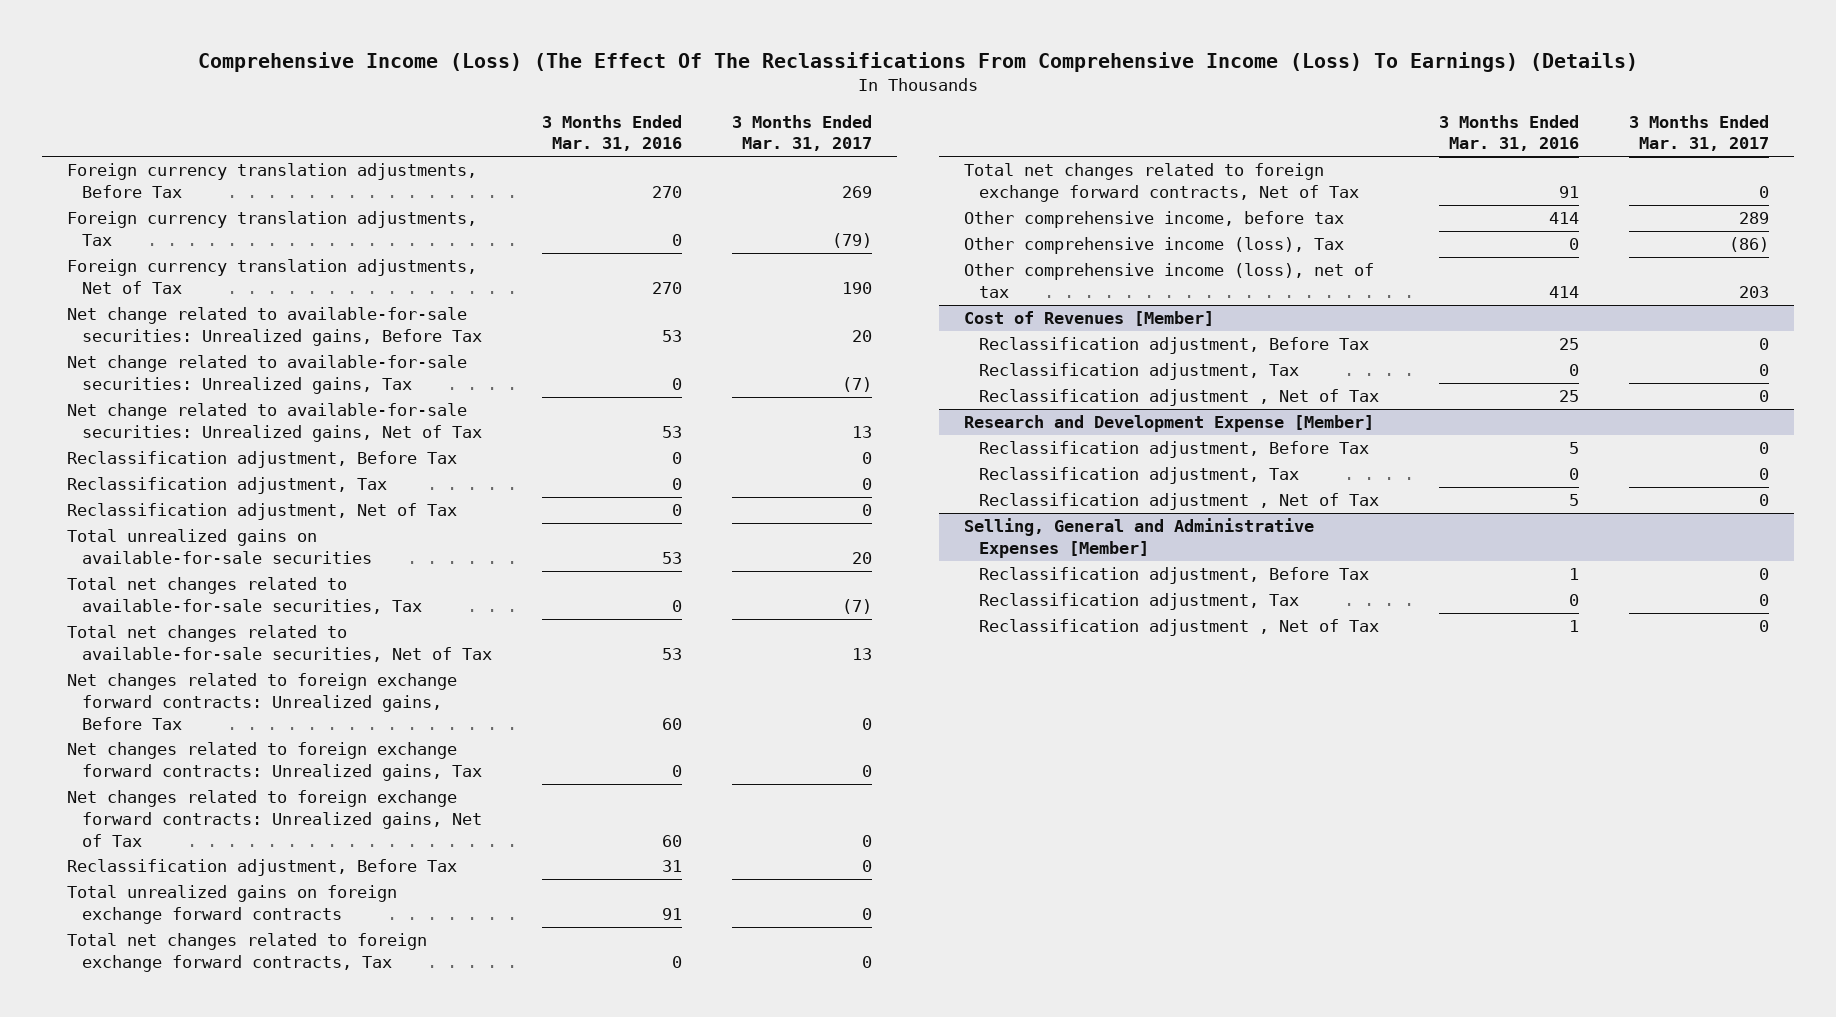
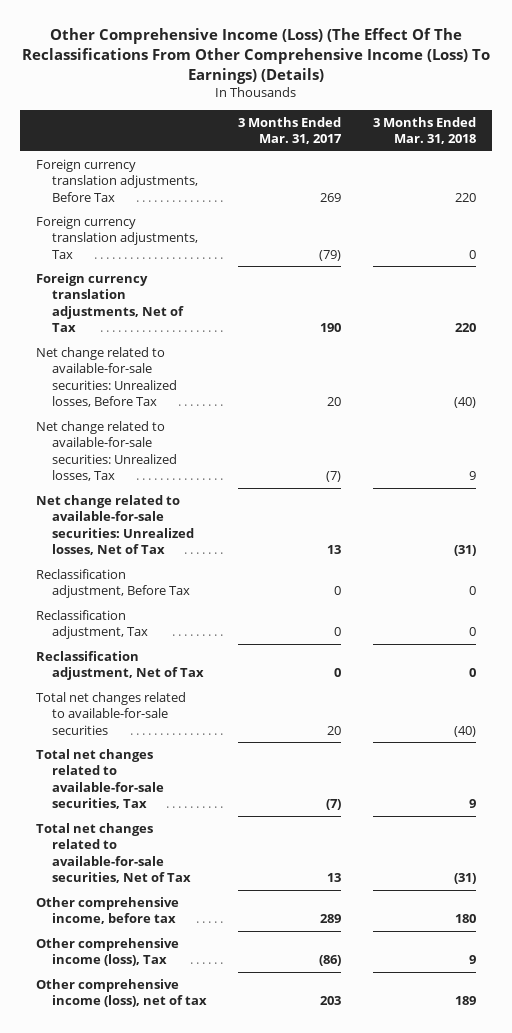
[197,52,1638,73] Comprehensive Income (Loss) (The Effect Of The Reclassifications From Comprehensive Income (Loss) To Earnings) (Details) -> [22,27,491,84] Other Comprehensive Income (Loss) (The Effect Of The Reclassifications From Other Comprehensive Income (Loss) To Earnings) (Details)
[541,114,682,152] 3 Months Ended Mar. 31, 2016 -> none
none -> [373,116,477,145] 3 Months Ended Mar. 31, 2018
[66,307,482,346] Net change related to available-for-sale securities: Unrealized gains, Before Tax -> [35,346,177,408] Net change related to available-for-sale securities: Unrealized losses, Before Tax
[66,355,467,394] Net change related to available-for-sale securities: Unrealized gains, Tax -> [35,420,177,482] Net change related to available-for-sale securities: Unrealized losses, Tax
[66,403,482,442] Net change related to available-for-sale securities: Unrealized gains, Net of Tax -> [35,494,194,556] Net change related to available-for-sale securities: Unrealized losses, Net of Tax
[66,529,372,564] Total unrealized gains on available-for-sale securities -> [35,691,186,735] Total net changes related to available-for-sale securities
[66,673,457,730] Net changes related to foreign exchange forward contracts: Unrealized gains, Before Tax -> none
[66,742,482,781] Net changes related to foreign exchange forward contracts: Unrealized gains, Tax -> none
[66,790,482,847] Net changes related to foreign exchange forward contracts: Unrealized gains, Net of Tax -> none
[66,859,457,877] Reclassification adjustment, Before Tax -> none
[66,885,397,924] Total unrealized gains on foreign exchange forward contracts -> none
[66,933,427,972] Total net changes related to foreign exchange forward contracts, Tax -> none
[964,163,1359,202] Total net changes related to foreign exchange forward contracts, Net of Tax -> none
[964,311,1215,327] Cost of Revenues [Member] -> none
[978,337,1369,355] Reclassification adjustment, Before Tax -> none
[978,363,1299,381] Reclassification adjustment, Tax -> none
[978,389,1379,407] Reclassification adjustment , Net of Tax -> none
[964,415,1375,433] Research and Development Expense [Member] -> none
[978,441,1369,459] Reclassification adjustment, Before Tax -> none
[978,467,1299,485] Reclassification adjustment, Tax -> none
[978,493,1379,511] Reclassification adjustment , Net of Tax -> none
[964,518,1315,558] Selling, General and Administrative Expenses [Member] -> none
[978,567,1369,585] Reclassification adjustment, Before Tax -> none
[978,593,1299,611] Reclassification adjustment, Tax -> none
[978,619,1379,637] Reclassification adjustment , Net of Tax -> none

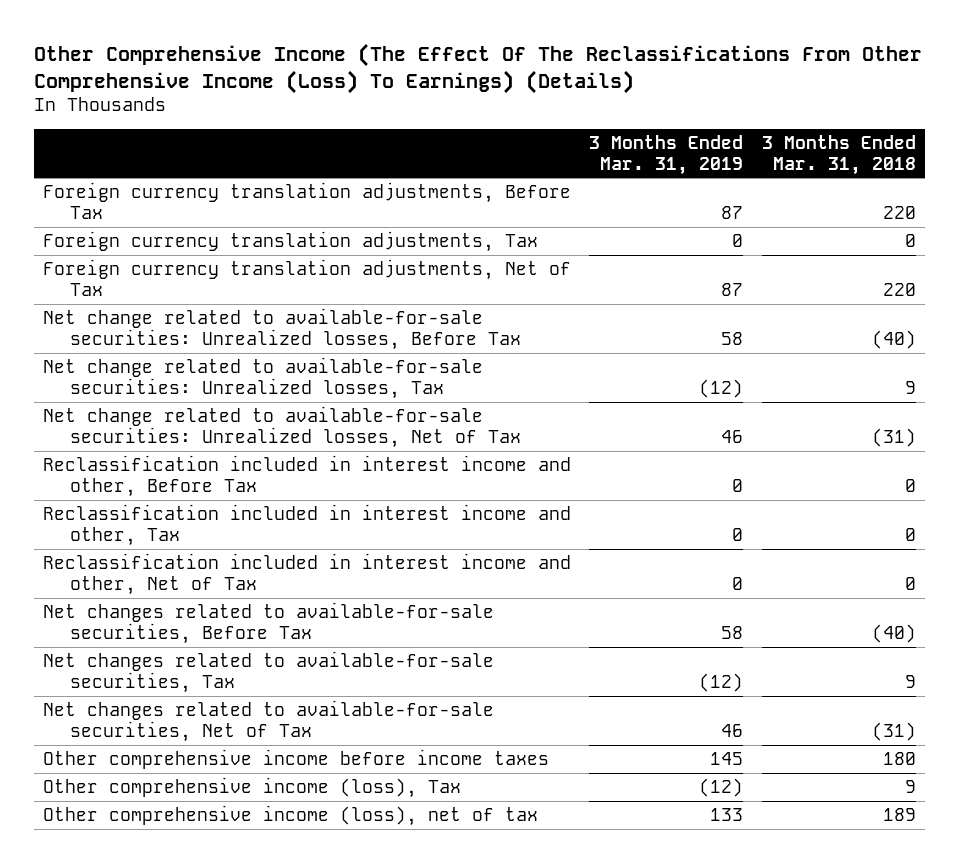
[22,27,491,84] Other Comprehensive Income (Loss) (The Effect Of The Reclassifications From Other Comprehensive Income (Loss) To Earnings) (Details) -> [33,42,922,94] Other Comprehensive Income (The Effect Of The Reclassifications From Other Comprehensive Income (Loss) To Earnings) (Details)
[238,116,343,145] 3 Months Ended Mar. 31, 2017 -> none
none -> [589,134,744,175] 3 Months Ended Mar. 31, 2019
[35,568,190,599] Reclassification adjustment, Before Tax -> [42,455,571,497] Reclassification included in interest income and other, Before Tax
[35,609,148,640] Reclassification adjustment, Tax -> [42,504,571,546] Reclassification included in interest income and other, Tax
[35,650,204,681] Reclassification adjustment, Net of Tax -> [42,553,571,595] Reclassification included in interest income and other, Net of Tax
[35,691,186,735] Total net changes related to available-for-sale securities -> [42,602,494,644] Net changes related to available-for-sale securities, Before Tax
[35,748,164,810] Total net changes related to available-for-sale securities, Tax -> [42,651,494,693] Net changes related to available-for-sale securities, Tax
[35,822,191,884] Total net changes related to available-for-sale securities, Net of Tax -> [42,700,494,742] Net changes related to available-for-sale securities, Net of Tax
[35,896,179,925] Other comprehensive income, before tax -> [42,749,549,770] Other comprehensive income before income taxes

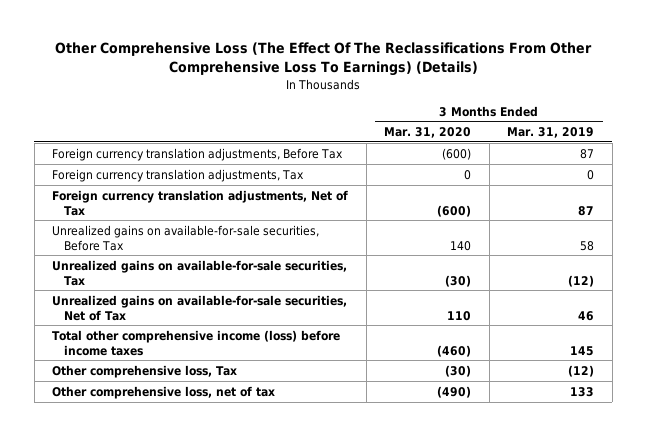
[33,42,922,94] Other Comprehensive Income (The Effect Of The Reclassifications From Other Comprehensive Income (Loss) To Earnings) (Details) -> [55,42,593,77] Other Comprehensive Loss (The Effect Of The Reclassifications From Other Comprehensive Loss To Earnings) (Details)
[761,134,916,175] 3 Months Ended Mar. 31, 2018 -> none
none -> [384,127,472,139] Mar. 31, 2020
[42,308,521,350] Net change related to available-for-sale securities: Unrealized losses, Before Tax -> none
[42,357,483,399] Net change related to available-for-sale securities: Unrealized losses, Tax -> none
[42,406,521,448] Net change related to available-for-sale securities: Unrealized losses, Net of Tax -> none
[42,455,571,497] Reclassification included in interest income and other, Before Tax -> none
[42,504,571,546] Reclassification included in interest income and other, Tax -> none
[42,553,571,595] Reclassification included in interest income and other, Net of Tax -> none
[42,602,494,644] Net changes related to available-for-sale securities, Before Tax -> [52,224,320,251] Unrealized gains on available-for-sale securities, Before Tax
[42,651,494,693] Net changes related to available-for-sale securities, Tax -> [52,259,348,286] Unrealized gains on available-for-sale securities, Tax
[42,700,494,742] Net changes related to available-for-sale securities, Net of Tax -> [52,294,348,321] Unrealized gains on available-for-sale securities, Net of Tax
[42,749,549,770] Other comprehensive income before income taxes -> [52,329,341,356] Total other comprehensive income (loss) before income taxes
[42,777,461,799] Other comprehensive income (loss), Tax -> [52,364,238,378] Other comprehensive loss, Tax
[42,805,538,827] Other comprehensive income (loss), net of tax -> [52,385,276,399] Other comprehensive loss, net of tax

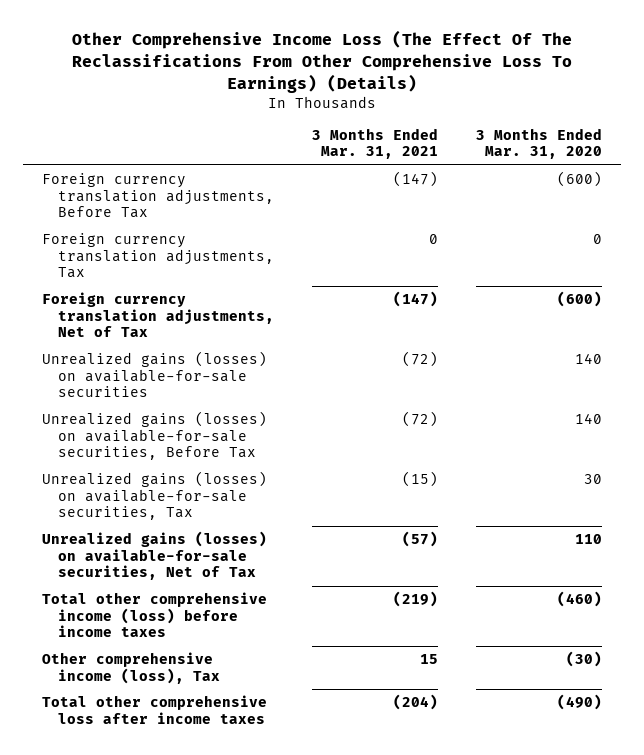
[55,42,593,77] Other Comprehensive Loss (The Effect Of The Reclassifications From Other Comprehensive Loss To Earnings) (Details) -> [71,30,572,93] Other Comprehensive Income Loss (The Effect Of The Reclassifications From Other Comprehensive Loss To Earnings) (Details)
[507,127,595,139] Mar. 31, 2019 -> none
none -> [311,127,438,160] 3 Months Ended Mar. 31, 2021
none -> [42,351,268,398] Unrealized gains (losses) on available-for-sale securities
[52,224,320,251] Unrealized gains on available-for-sale securities, Before Tax -> [42,411,268,461] Unrealized gains (losses) on available-for-sale securities, Before Tax
[52,259,348,286] Unrealized gains on available-for-sale securities, Tax -> [42,471,268,521] Unrealized gains (losses) on available-for-sale securities, Tax
[445,274,472,287] (30) -> [583,474,602,485] 30
[52,294,348,321] Unrealized gains on available-for-sale securities, Net of Tax -> [42,531,268,581] Unrealized gains (losses) on available-for-sale securities, Net of Tax
[52,364,238,378] Other comprehensive loss, Tax -> [42,652,221,684] Other comprehensive income (loss), Tax
[52,385,276,399] Other comprehensive loss, net of tax -> [42,695,268,724] Total other comprehensive loss after income taxes

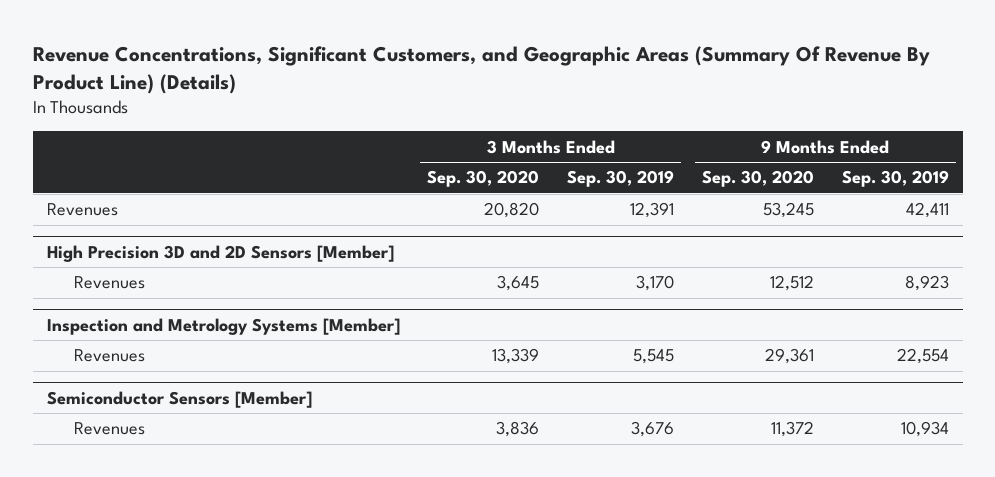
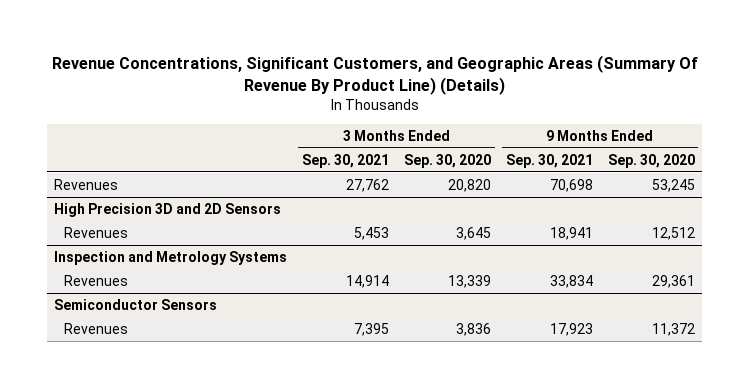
[567,170,675,188] Sep. 30, 2019 -> none
[841,170,949,188] Sep. 30, 2019 -> none
none -> [302,153,390,168] Sep. 30, 2021
none -> [505,153,593,168] Sep. 30, 2021
[46,244,394,262] High Precision 3D and 2D Sensors [Member] -> [54,202,282,217] High Precision 3D and 2D Sensors
[46,317,400,335] Inspection and Metrology Systems [Member] -> [54,250,288,265] Inspection and Metrology Systems
[46,390,312,408] Semiconductor Sensors [Member] -> [54,298,218,310] Semiconductor Sensors

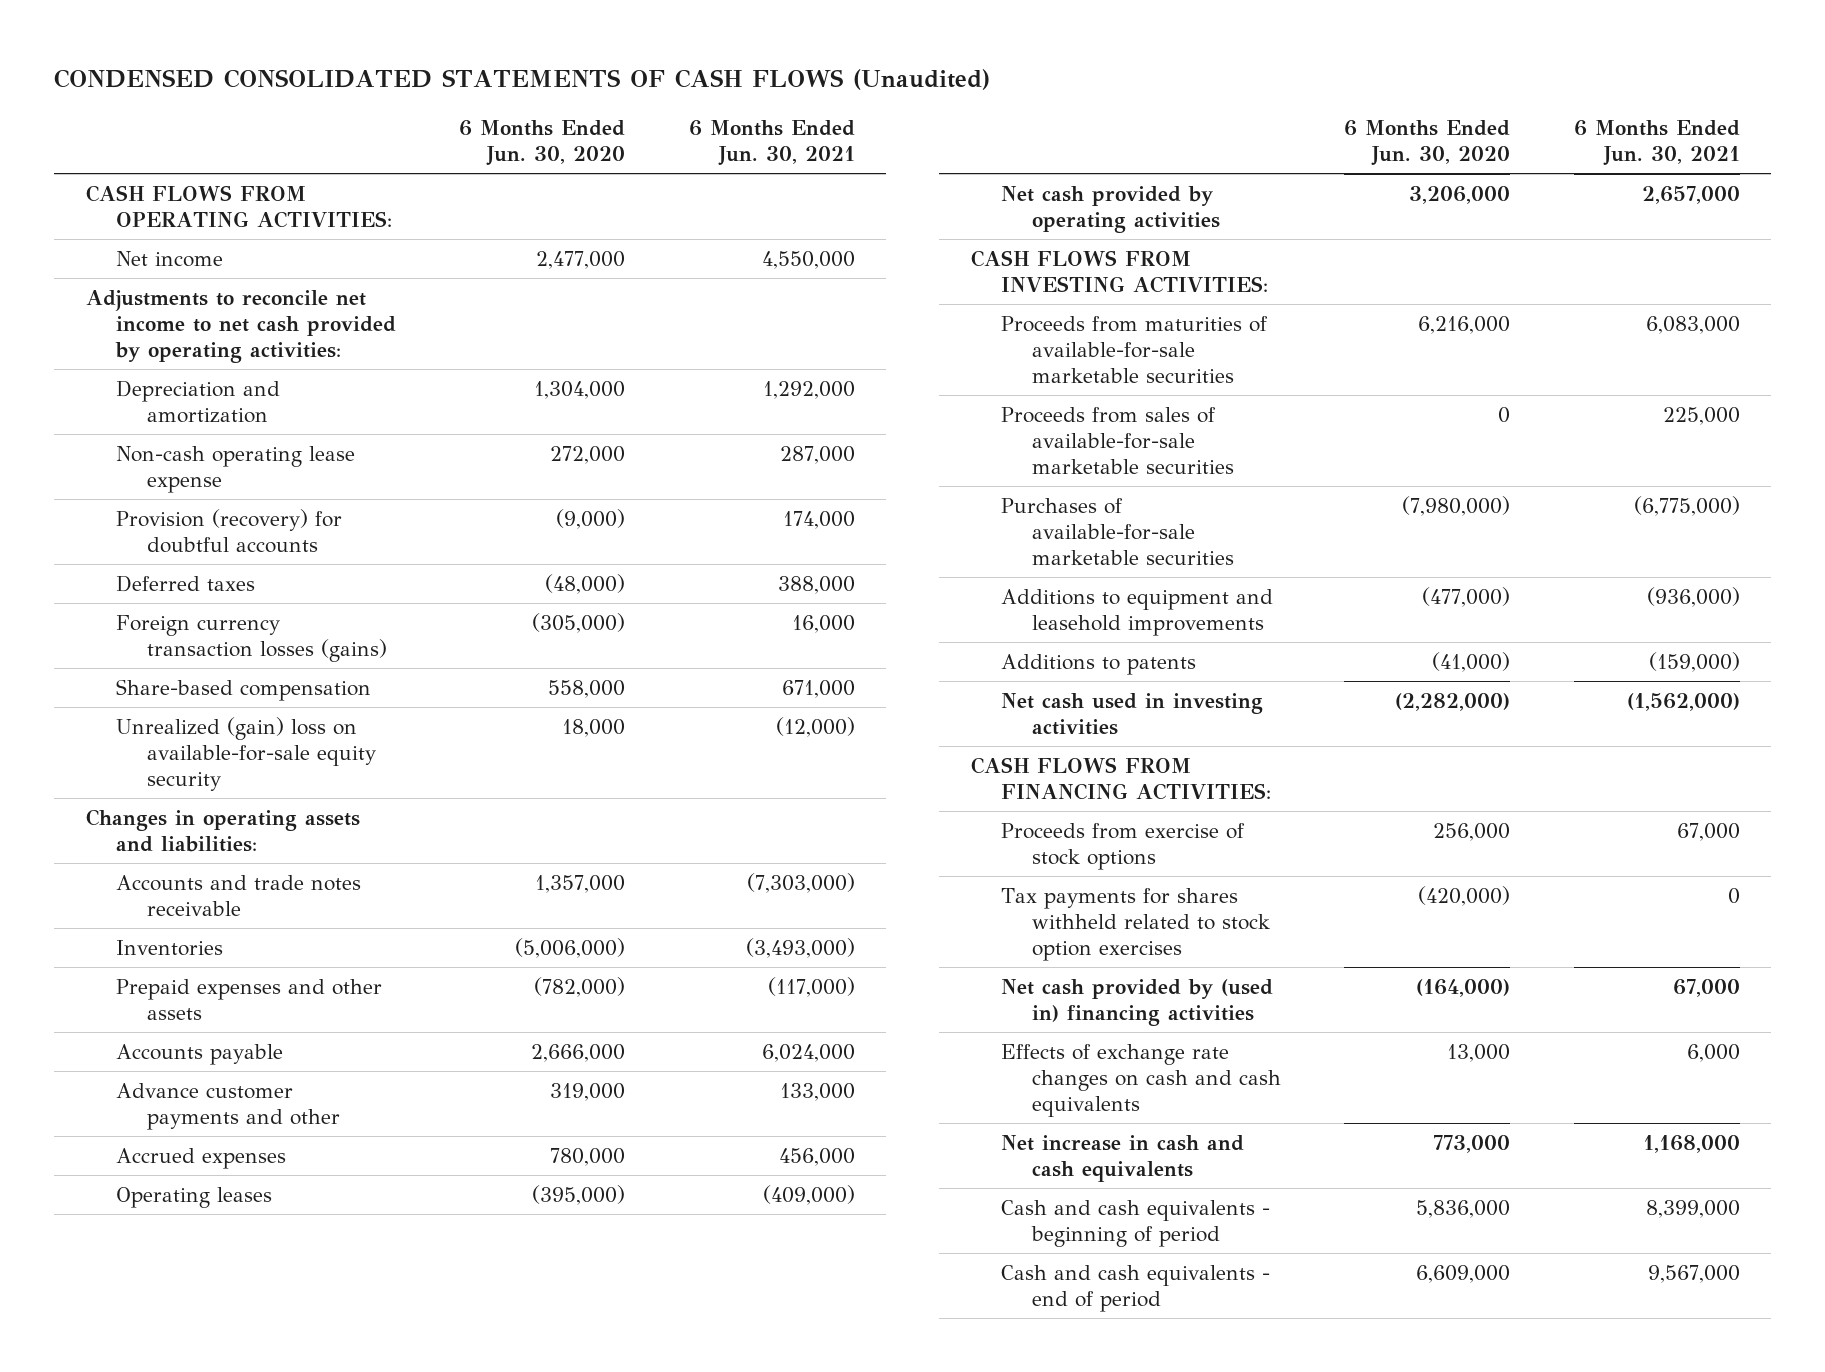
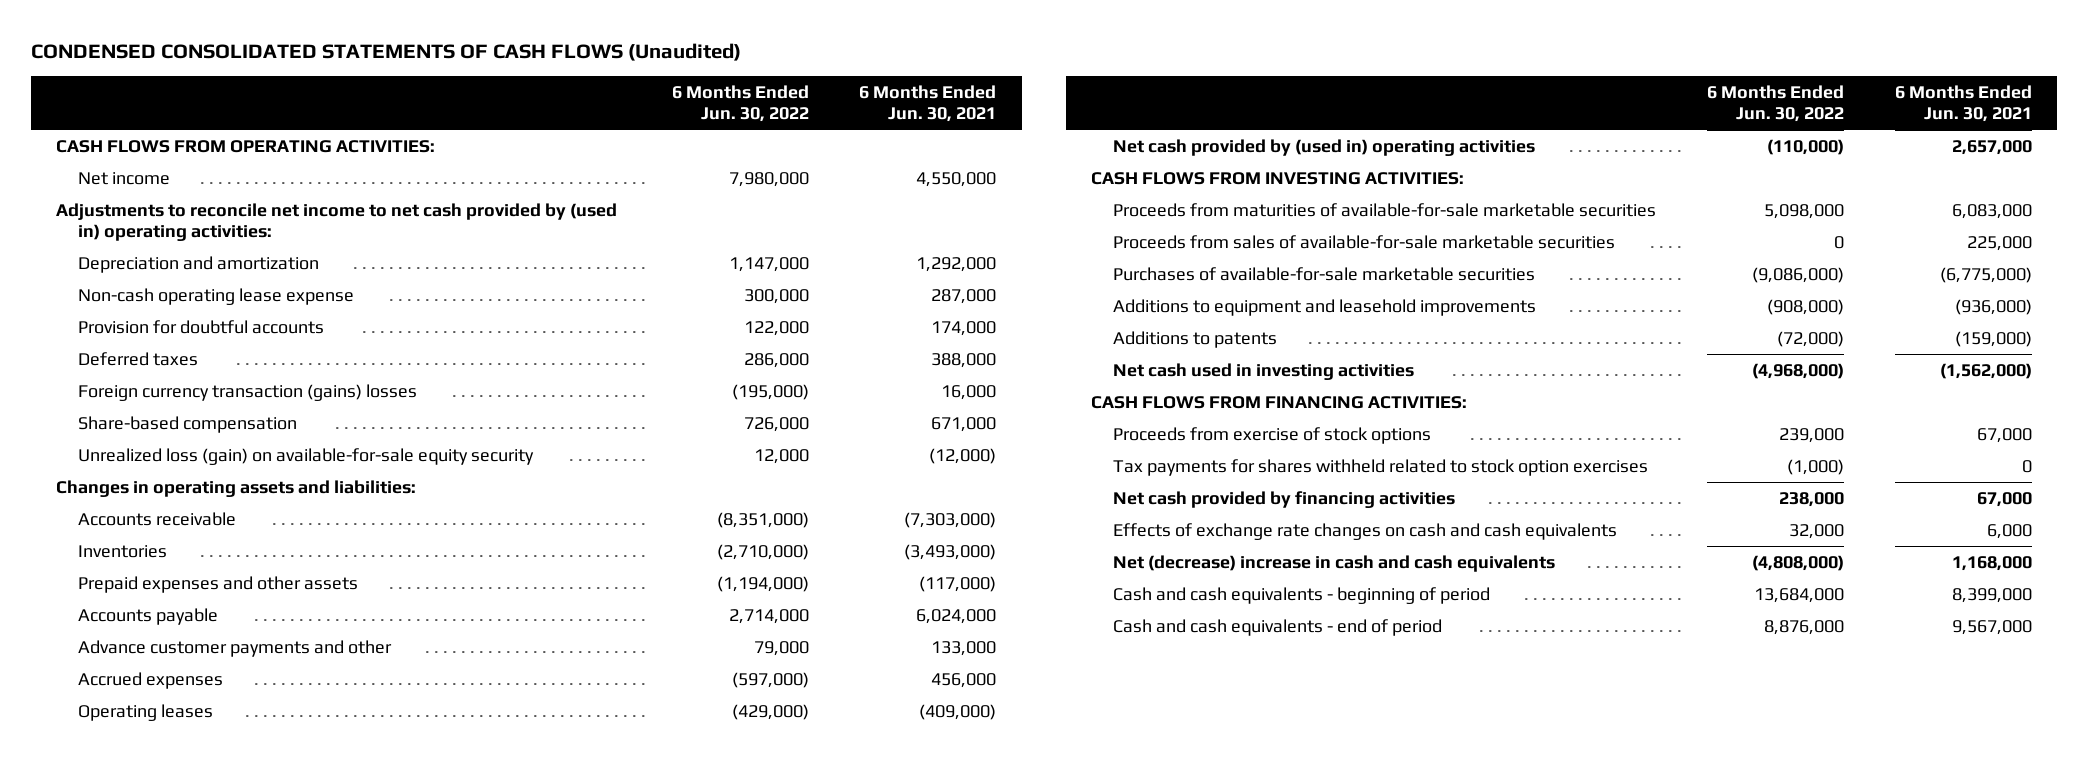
[459,119,626,166] 6 Months Ended Jun. 30, 2020 -> none
none -> [671,84,809,122] 6 Months Ended Jun. 30, 2022
[85,289,397,363] Adjustments to reconcile net income to net cash provided by operating activities: -> [55,202,617,241] Adjustments to reconcile net income to net cash provided by (used in) operating activities:
[116,508,343,553] Provision (recovery) for doubtful accounts -> [77,319,324,334] Provision for doubtful accounts
[116,614,387,662] Foreign currency transaction losses (gains) -> [77,383,417,401] Foreign currency transaction (gains) losses
[116,716,376,791] Unrealized (gain) loss on available-for-sale equity security -> [77,447,534,465] Unrealized loss (gain) on available-for-sale equity security
[116,874,362,916] Accounts and trade notes receivable -> [77,511,236,526] Accounts receivable
[1001,185,1220,233] Net cash provided by operating activities -> [1113,138,1536,156] Net cash provided by (used in) operating activities
[1001,978,1274,1026] Net cash provided by (used in) financing activities -> [1113,490,1456,508] Net cash provided by financing activities
[1001,1134,1245,1182] Net increase in cash and cash equivalents -> [1113,554,1556,572] Net (decrease) increase in cash and cash equivalents

